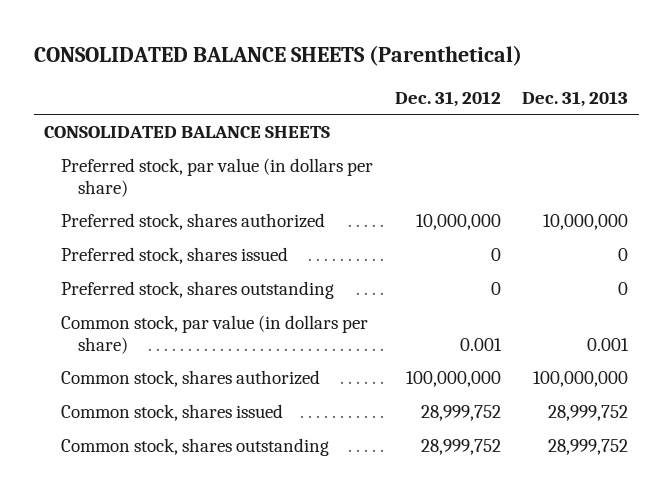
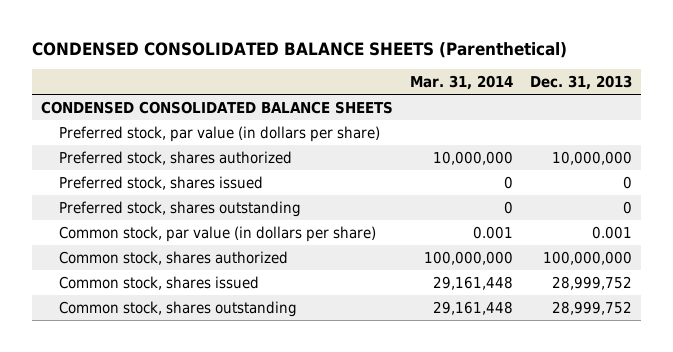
[33,45,522,67] CONSOLIDATED BALANCE SHEETS (Parenthetical) -> [32,41,568,58] CONDENSED CONSOLIDATED BALANCE SHEETS (Parenthetical)
[394,90,501,107] Dec. 31, 2012 -> none
none -> [410,74,514,90] Mar. 31, 2014
[44,126,331,139] CONSOLIDATED BALANCE SHEETS -> [40,100,393,114] CONDENSED CONSOLIDATED BALANCE SHEETS

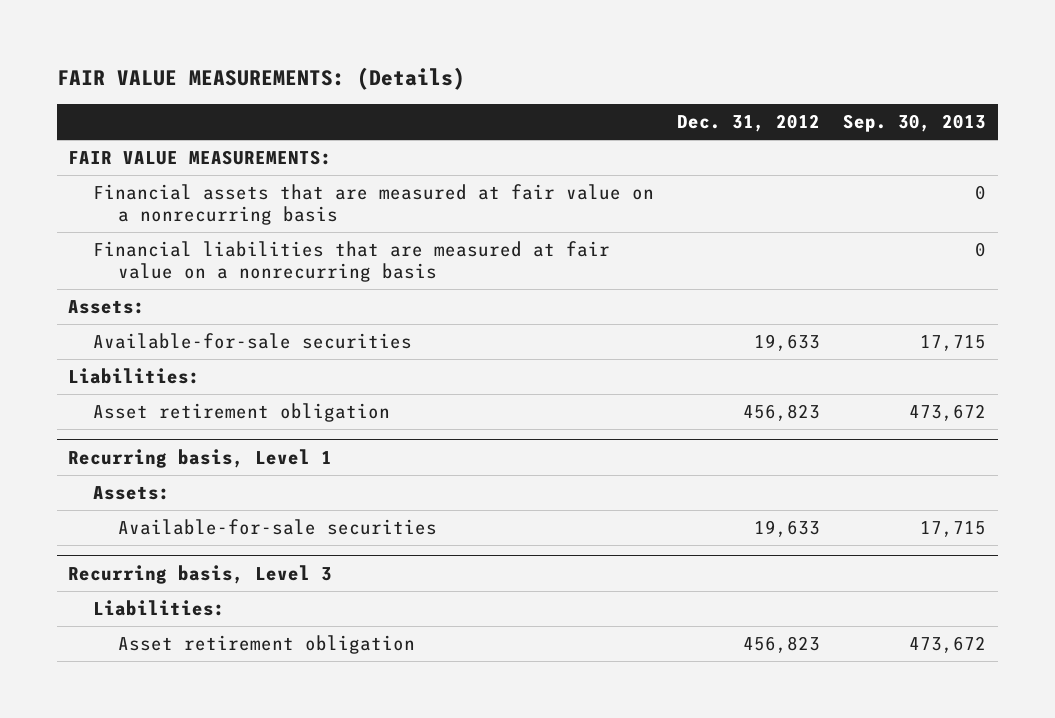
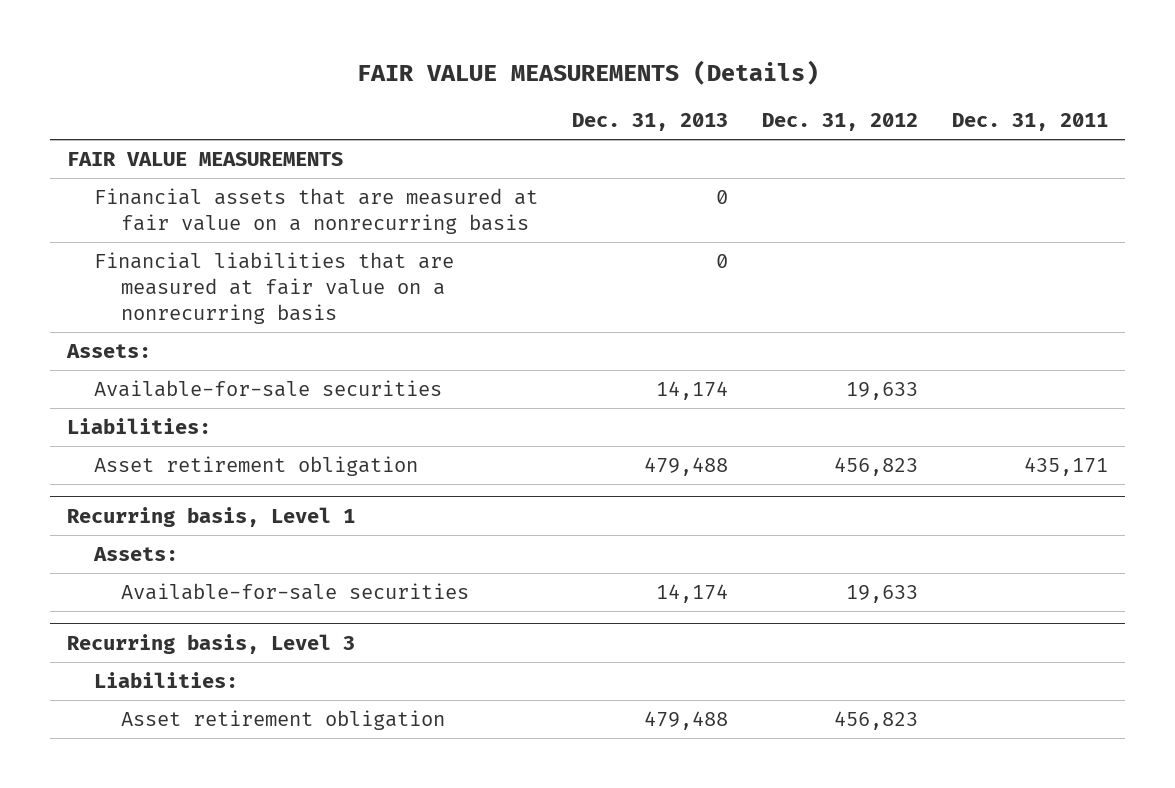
[56,67,465,91] FAIR VALUE MEASUREMENTS: (Details) -> [356,60,819,86] FAIR VALUE MEASUREMENTS (Details)
[843,114,987,133] Sep. 30, 2013 -> none
none -> [572,113,729,132] Dec. 31, 2013
none -> [952,113,1109,132] Dec. 31, 2011
[68,150,333,166] FAIR VALUE MEASUREMENTS: -> [67,152,344,167] FAIR VALUE MEASUREMENTS

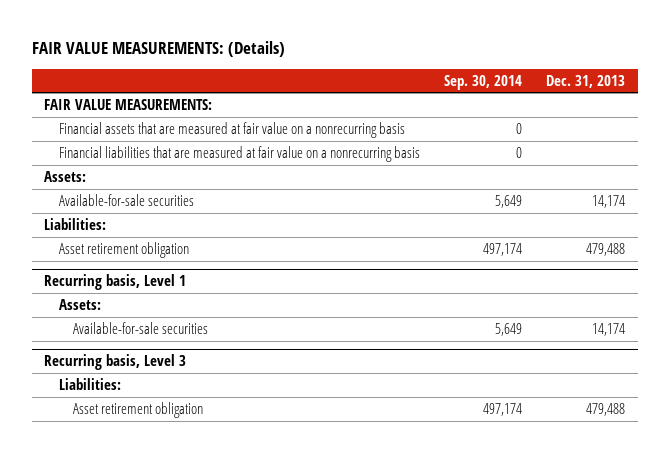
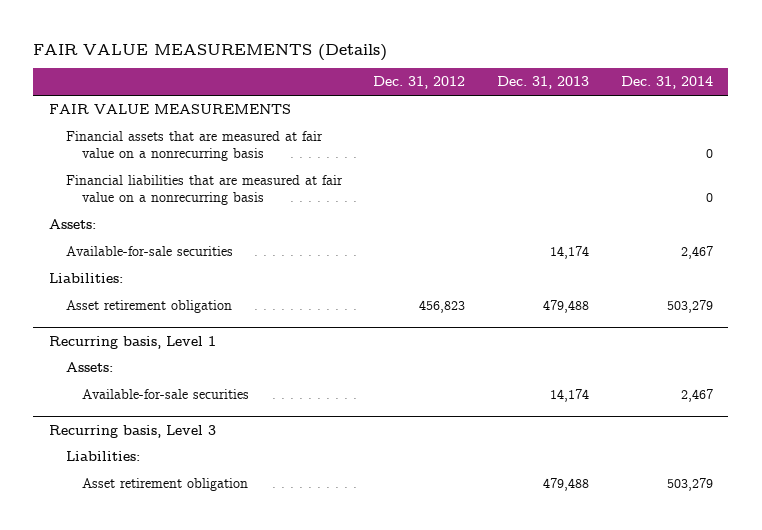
[31,41,285,58] FAIR VALUE MEASUREMENTS: (Details) -> [33,43,388,61] FAIR VALUE MEASUREMENTS (Details)
[444,74,523,90] Sep. 30, 2014 -> none
none -> [373,76,466,90] Dec. 31, 2012
none -> [620,76,713,90] Dec. 31, 2014
[44,98,213,110] FAIR VALUE MEASUREMENTS: -> [49,104,292,115] FAIR VALUE MEASUREMENTS

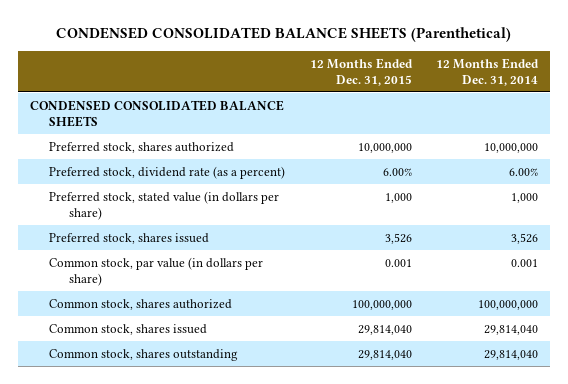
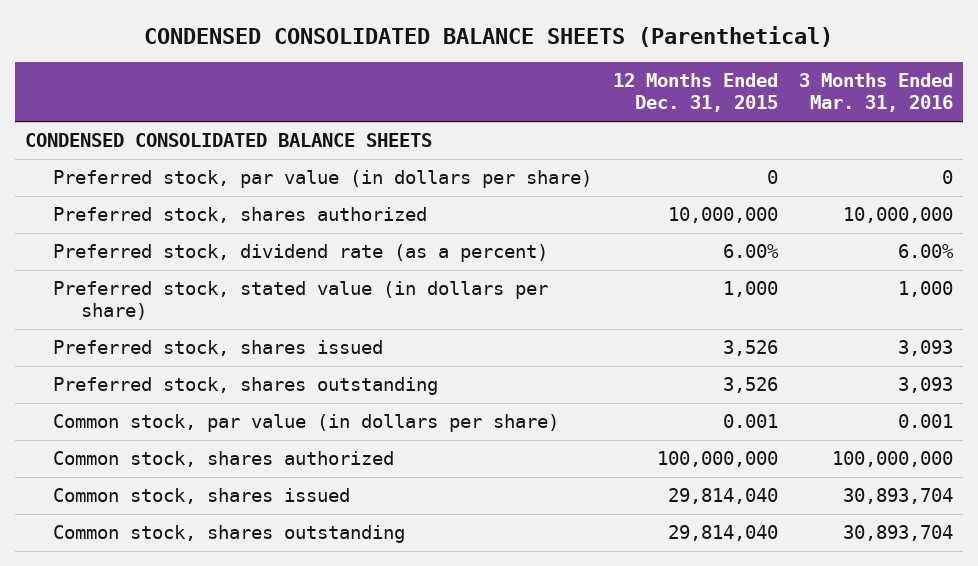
[435,57,539,86] 12 Months Ended Dec. 31, 2014 -> none
none -> [798,73,953,113] 3 Months Ended Mar. 31, 2016
none -> [52,170,592,189] Preferred stock, par value (in dollars per share)
none -> [52,377,438,396] Preferred stock, shares outstanding

